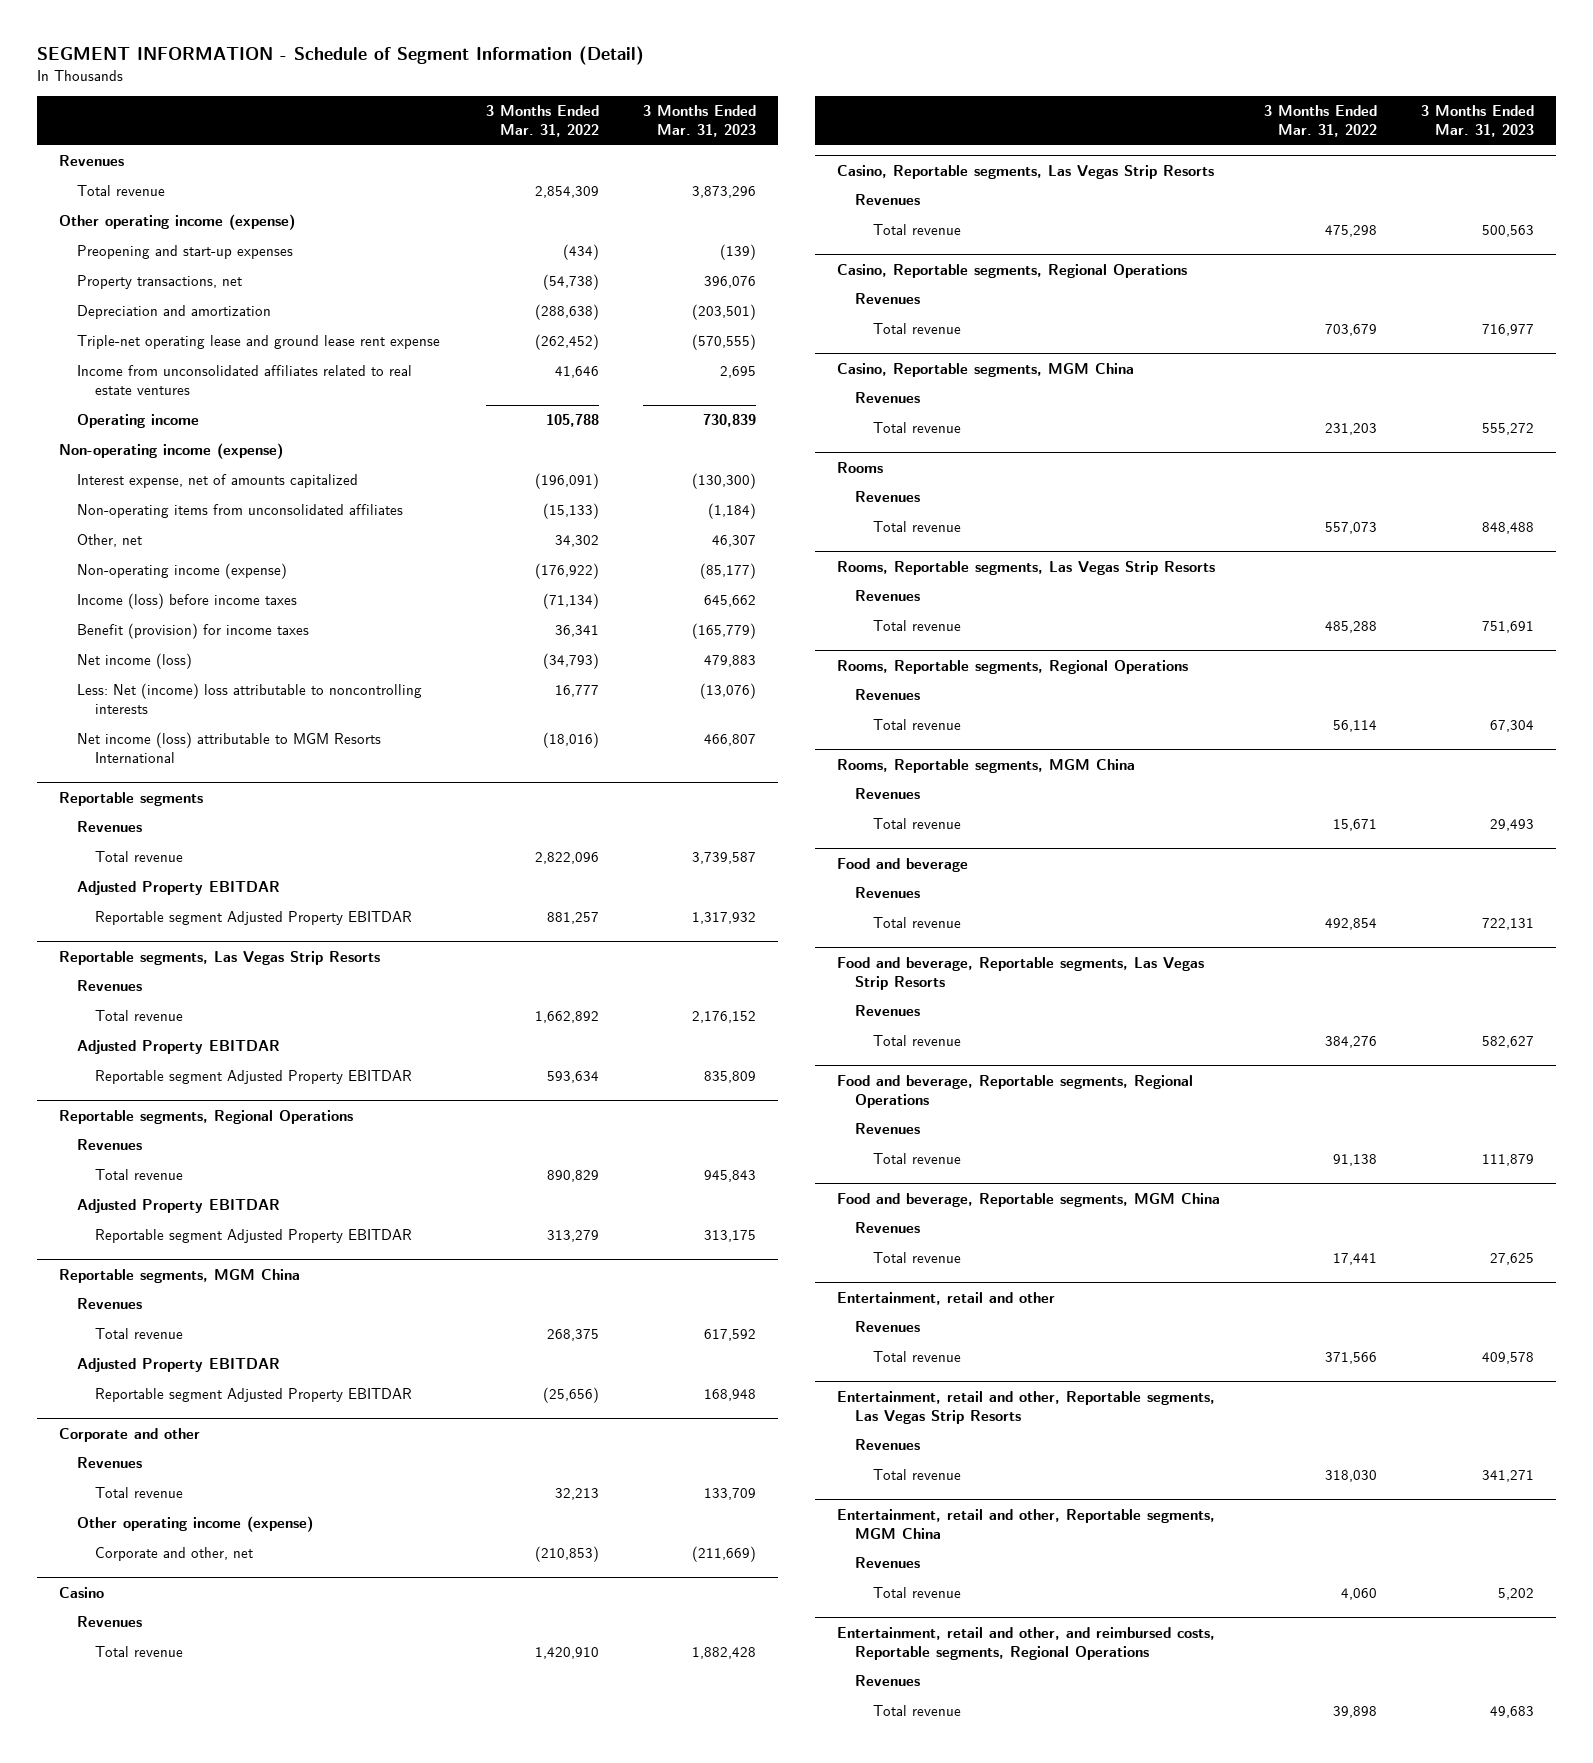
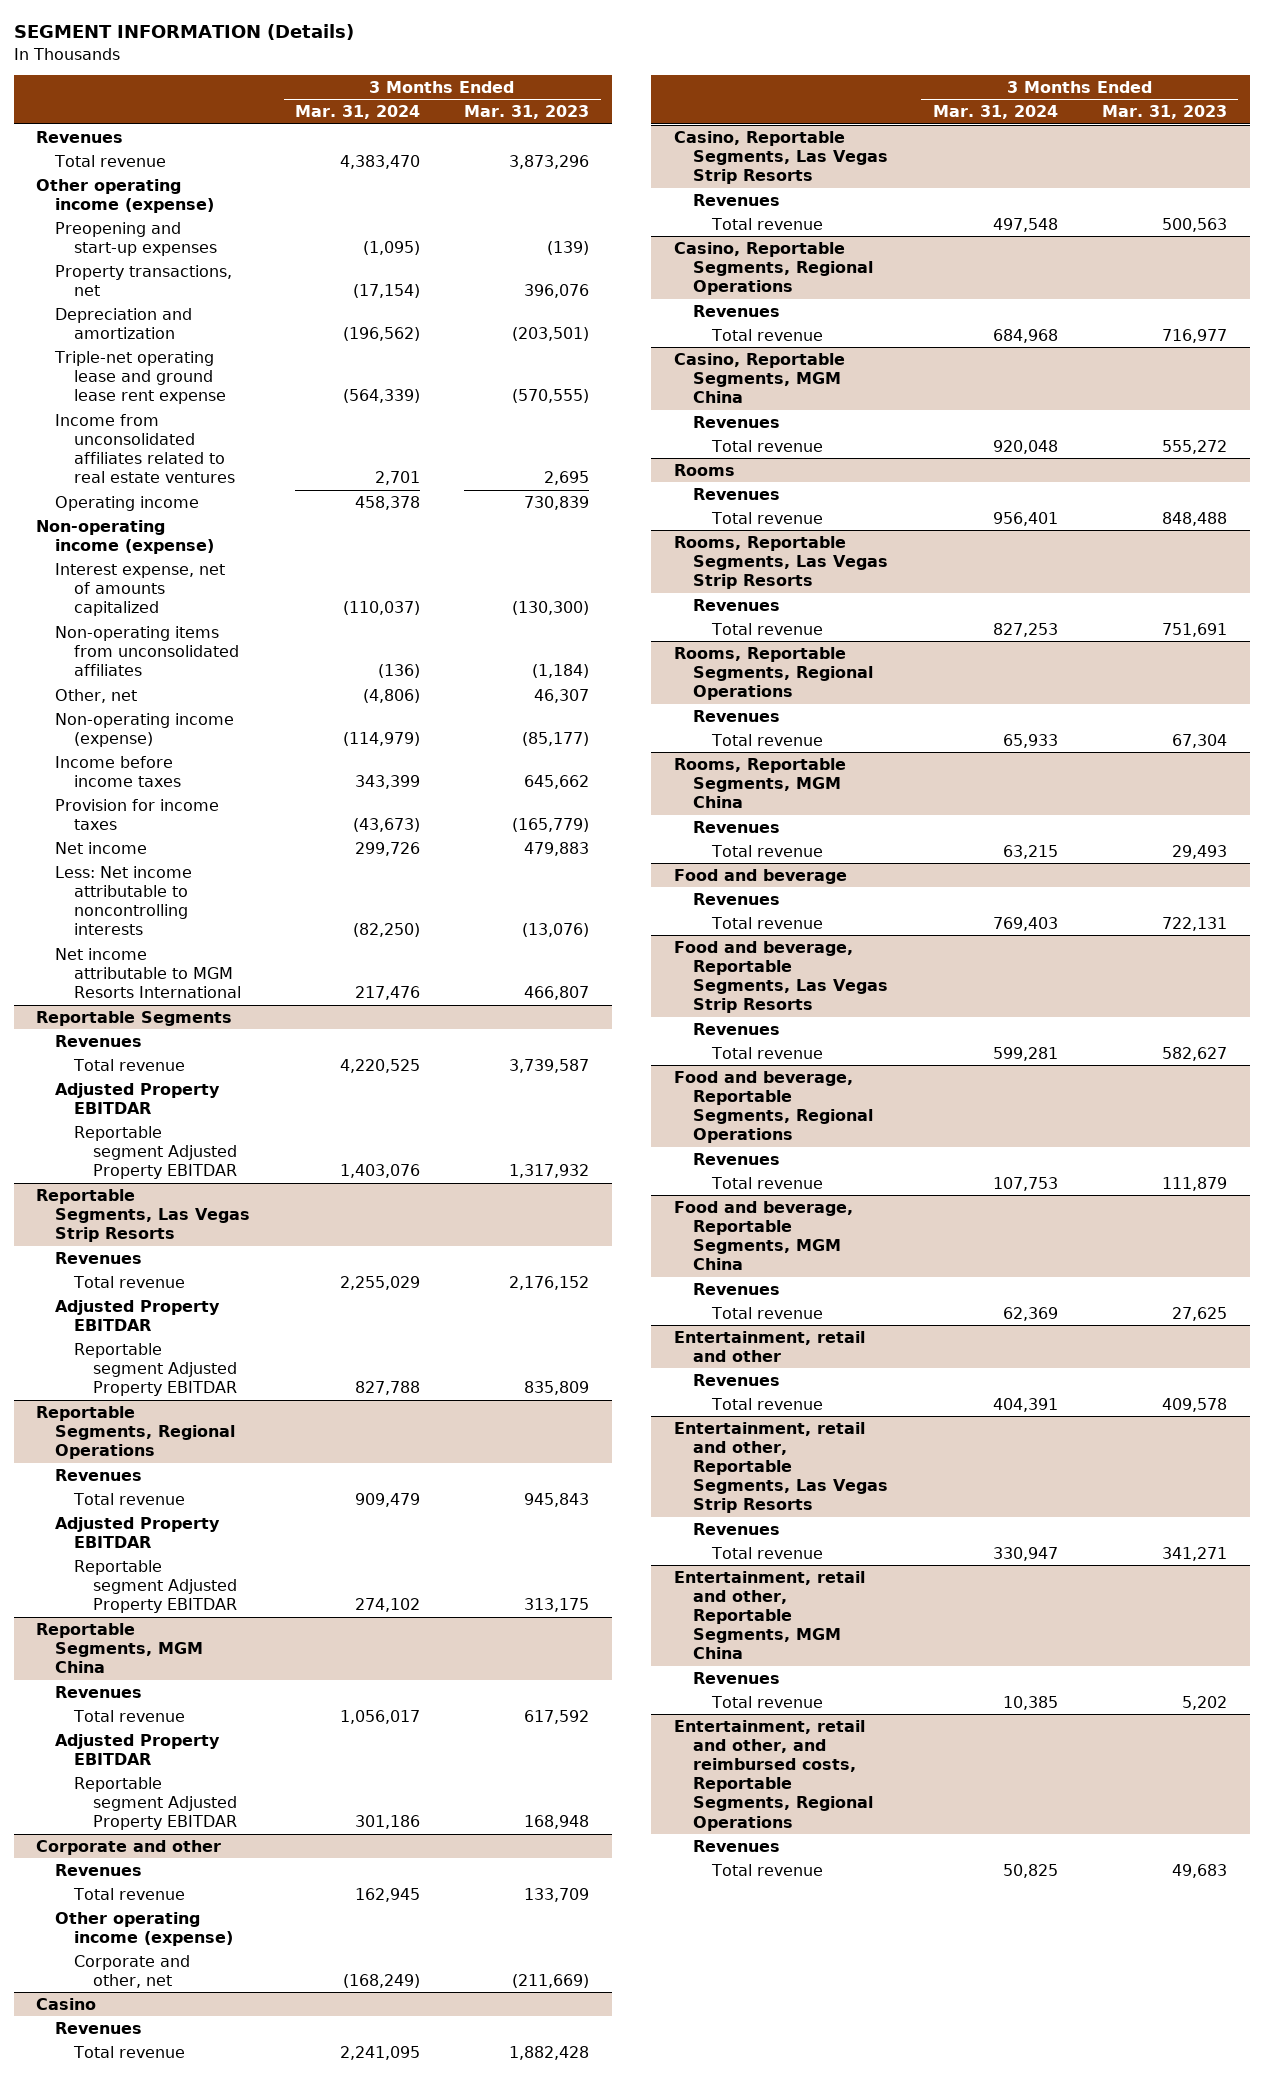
[37,46,645,66] SEGMENT INFORMATION - Schedule of Segment Information (Detail) -> [13,24,354,41] SEGMENT INFORMATION (Details)
[485,104,599,138] 3 Months Ended Mar. 31, 2022 -> none
none -> [294,105,420,120] Mar. 31, 2024
[77,593,298,610] Income (loss) before income taxes -> [55,755,182,788] Income before income taxes
[77,623,310,640] Benefit (provision) for income taxes -> [55,798,220,831] Provision for income taxes
[77,653,193,670] Net income (loss) -> [55,841,148,854] Net income
[77,683,423,715] Less: Net (income) loss attributable to noncontrolling interests -> [55,865,193,936] Less: Net income attributable to noncontrolling interests
[77,732,382,764] Net income (loss) attributable to MGM Resorts International -> [55,947,242,999] Net income attributable to MGM Resorts International
[59,791,204,806] Reportable segments -> [35,1010,232,1026] Reportable Segments
[59,950,381,965] Reportable segments, Las Vegas Strip Resorts -> [35,1188,251,1243] Reportable Segments, Las Vegas Strip Resorts
[59,1109,354,1124] Reportable segments, Regional Operations -> [35,1405,236,1460] Reportable Segments, Regional Operations
[59,1268,301,1283] Reportable segments, MGM China -> [35,1622,204,1674] Reportable Segments, MGM China
[837,164,1215,179] Casino, Reportable segments, Las Vegas Strip Resorts -> [673,130,888,185] Casino, Reportable Segments, Las Vegas Strip Resorts
[837,263,1188,278] Casino, Reportable segments, Regional Operations -> [673,241,873,296] Casino, Reportable Segments, Regional Operations
[837,362,1135,377] Casino, Reportable segments, MGM China -> [673,352,845,404] Casino, Reportable Segments, MGM China
[837,560,1216,575] Rooms, Reportable segments, Las Vegas Strip Resorts -> [673,535,888,590] Rooms, Reportable Segments, Las Vegas Strip Resorts
[837,659,1189,674] Rooms, Reportable segments, Regional Operations -> [673,646,873,701] Rooms, Reportable Segments, Regional Operations
[837,758,1136,773] Rooms, Reportable segments, MGM China -> [673,757,846,809] Rooms, Reportable Segments, MGM China
[837,956,1205,990] Food and beverage, Reportable segments, Las Vegas Strip Resorts -> [673,940,888,1014] Food and beverage, Reportable Segments, Las Vegas Strip Resorts
[837,1074,1194,1108] Food and beverage, Reportable segments, Regional Operations -> [673,1070,873,1144] Food and beverage, Reportable Segments, Regional Operations
[837,1192,1221,1207] Food and beverage, Reportable segments, MGM China -> [673,1200,853,1271] Food and beverage, Reportable Segments, MGM China
[837,1390,1216,1424] Entertainment, retail and other, Reportable segments, Las Vegas Strip Resorts -> [673,1421,888,1514] Entertainment, retail and other, Reportable Segments, Las Vegas Strip Resorts
[837,1508,1216,1539] Entertainment, retail and other, Reportable segments, MGM China -> [673,1570,865,1660] Entertainment, retail and other, Reportable Segments, MGM China
[837,1626,1216,1660] Entertainment, retail and other, and reimbursed costs, Reportable segments, Regional Operations -> [673,1719,873,1831] Entertainment, retail and other, and reimbursed costs, Reportable Segments, Regional Operations

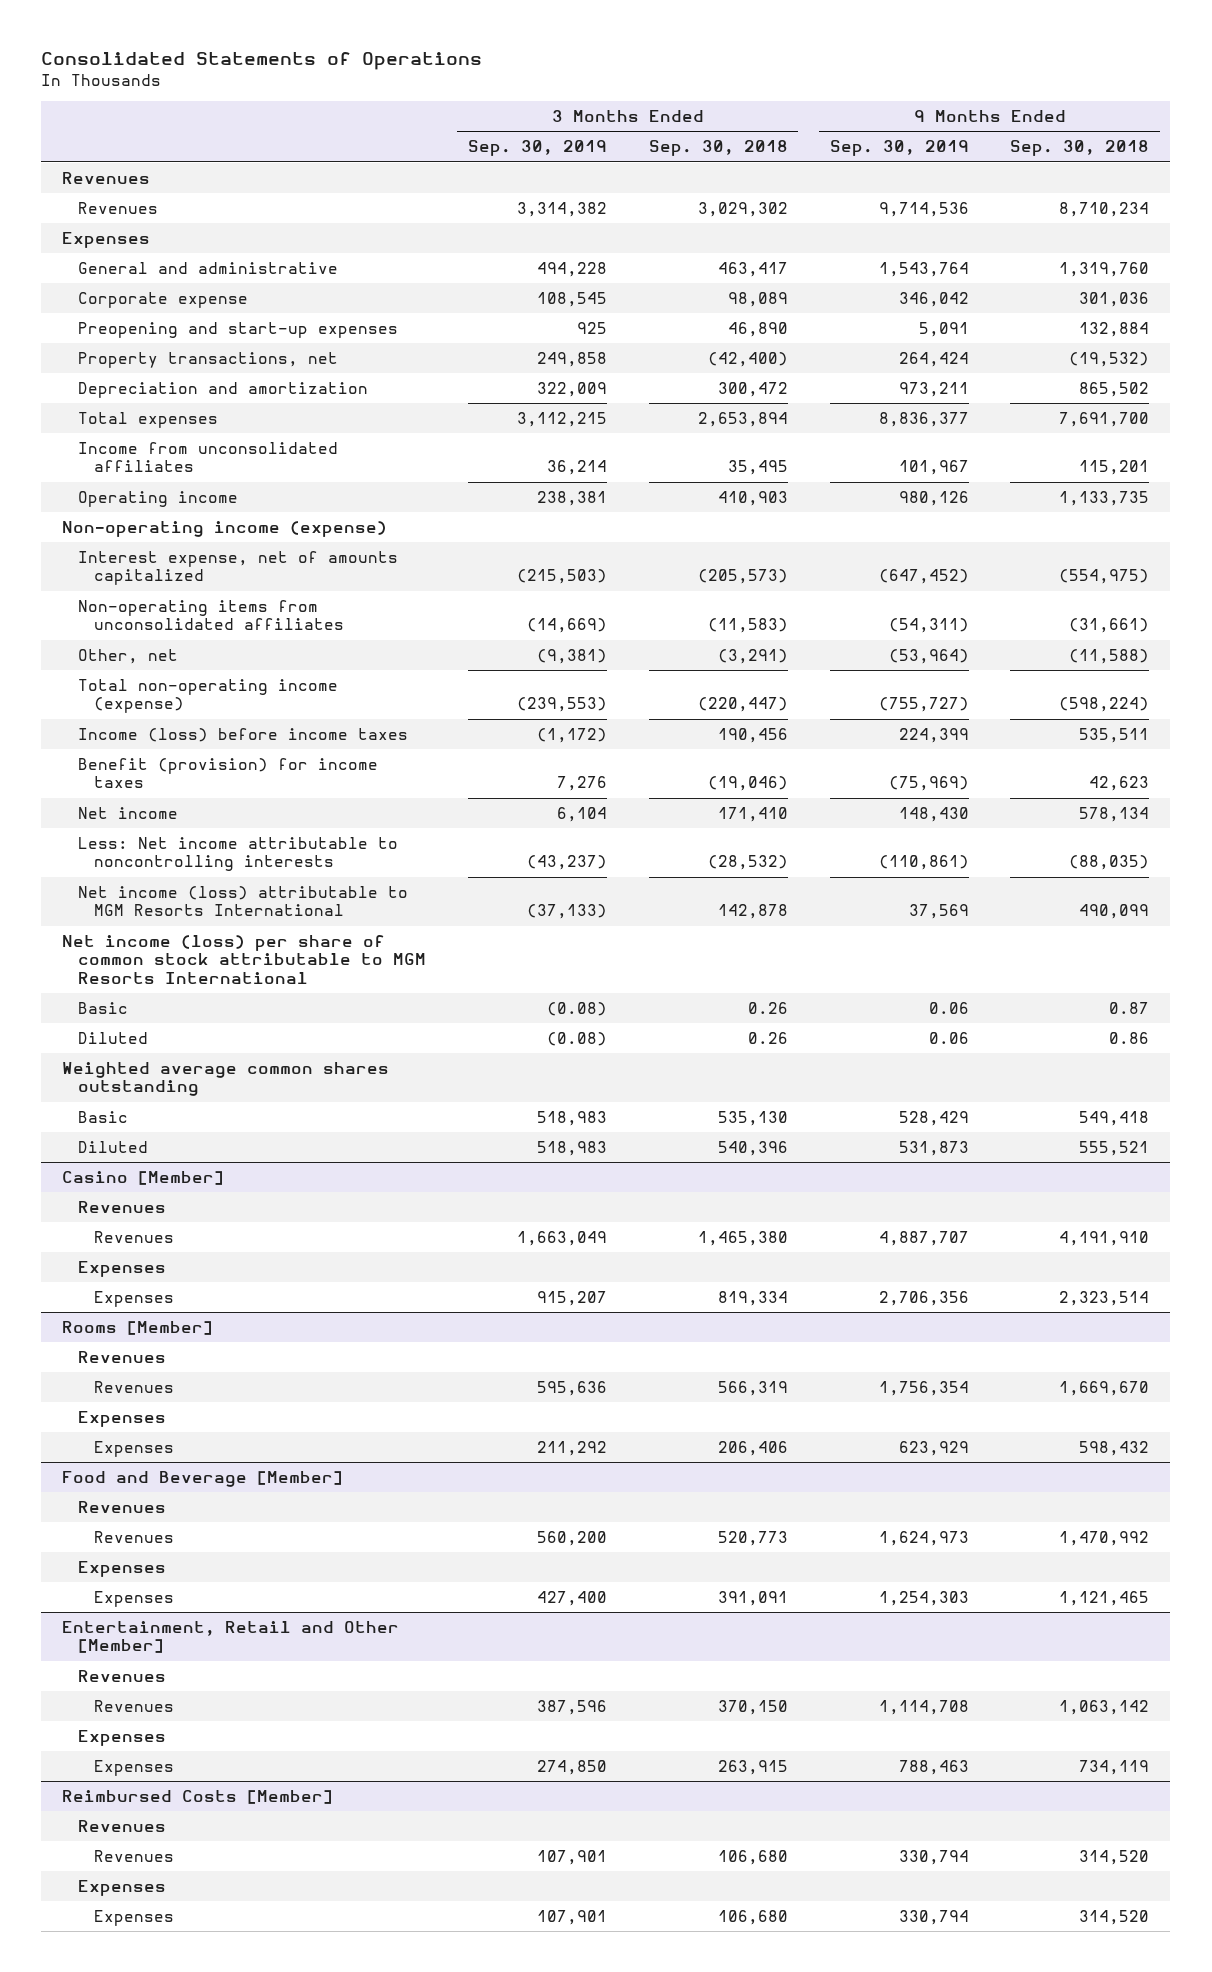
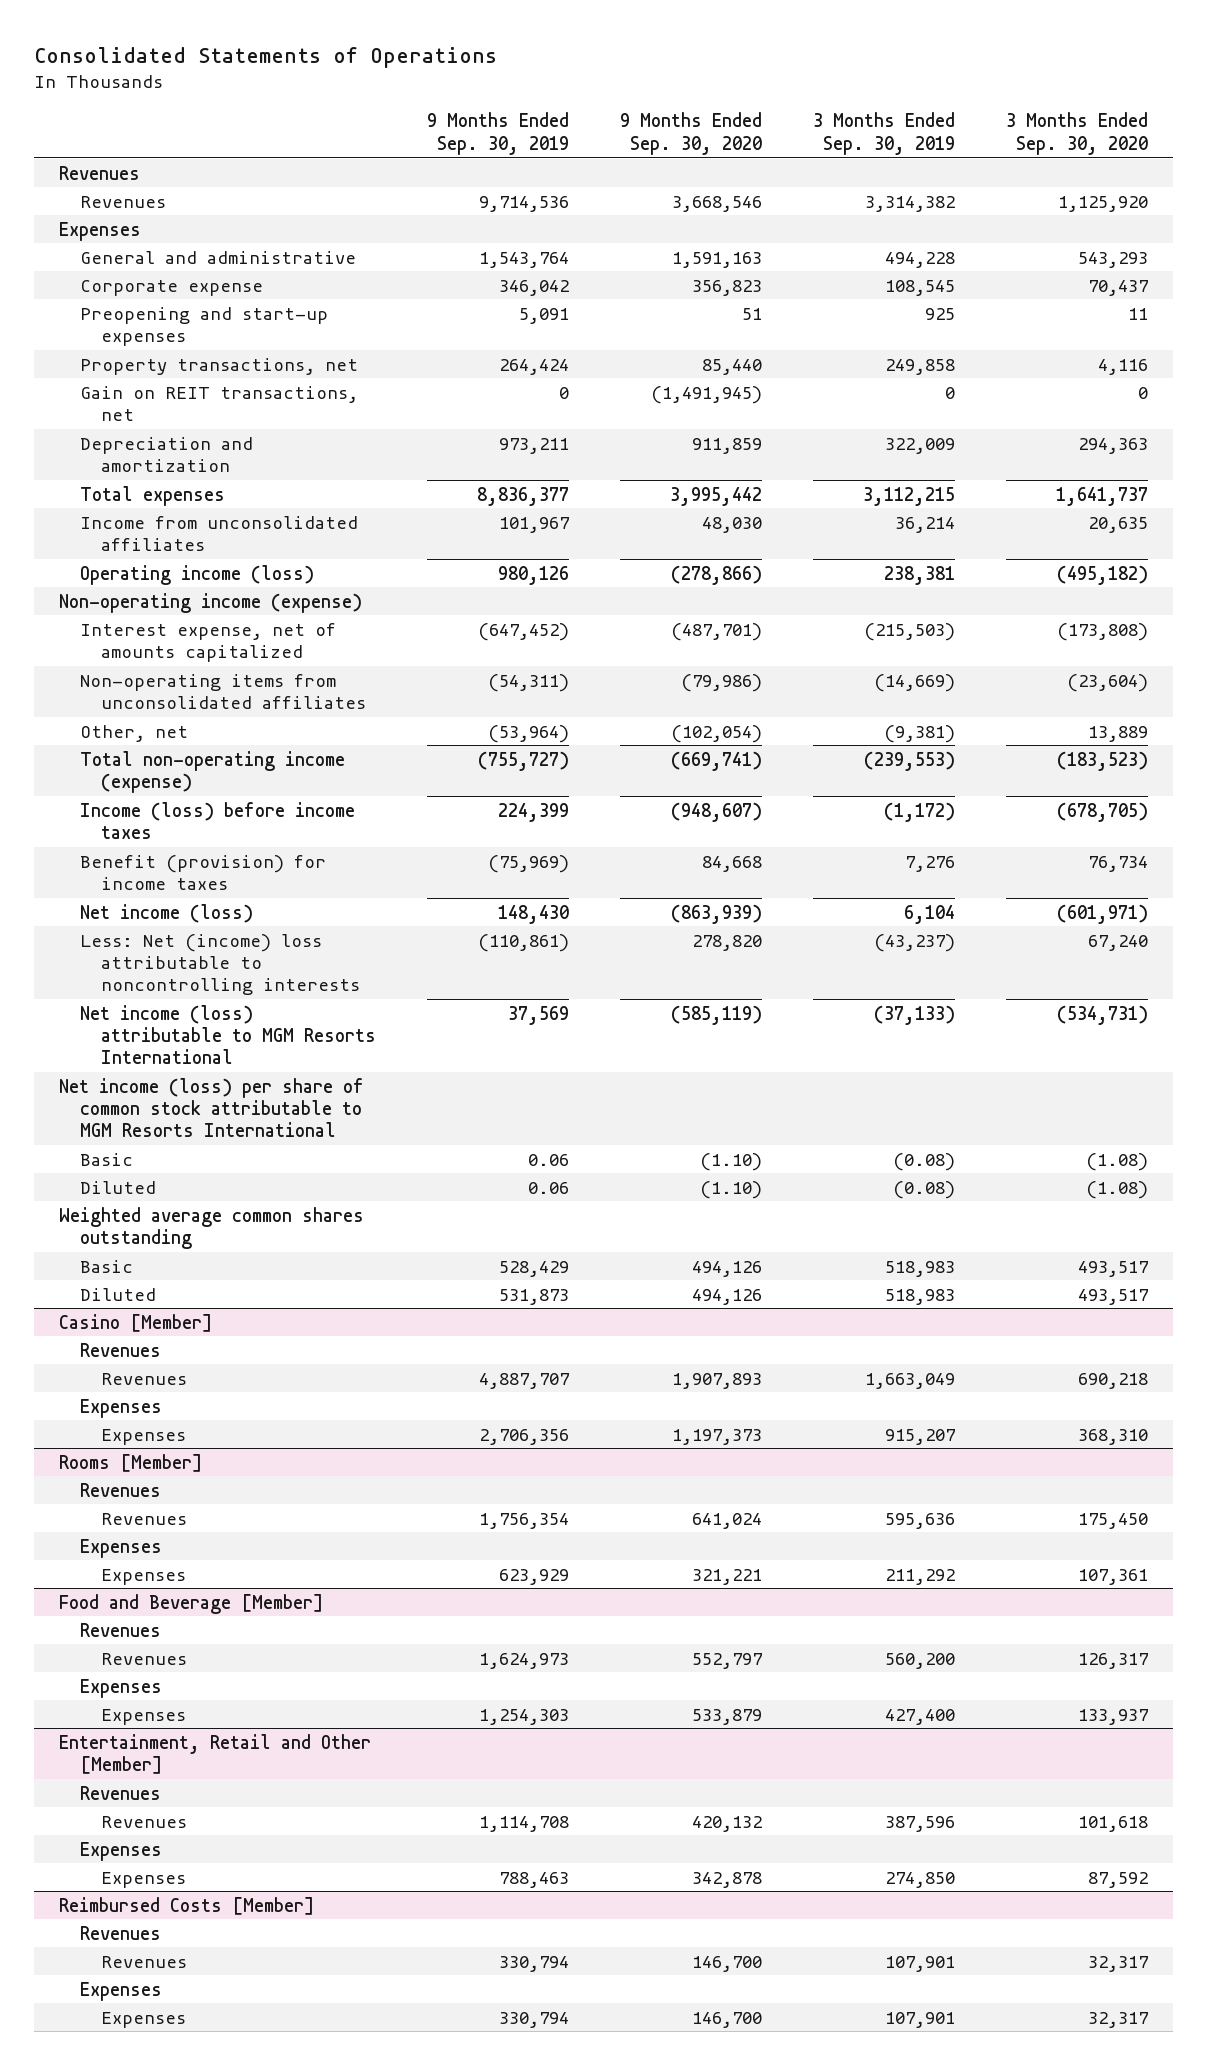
[648,140,788,157] Sep. 30, 2018 -> none
[1010,140,1150,157] Sep. 30, 2018 -> none
none -> [620,112,763,155] 9 Months Ended Sep. 30, 2020
none -> [1006,112,1149,155] 3 Months Ended Sep. 30, 2020
none -> [80,385,359,421] Gain on REIT transactions, net
[78,491,239,508] Operating income -> [80,564,315,585] Operating income (loss)
[78,807,179,820] Net income -> [80,903,254,923] Net income (loss)
[78,837,399,872] Less: Net income attributable to noncontrolling interests -> [80,933,361,996] Less: Net (income) loss attributable to noncontrolling interests

